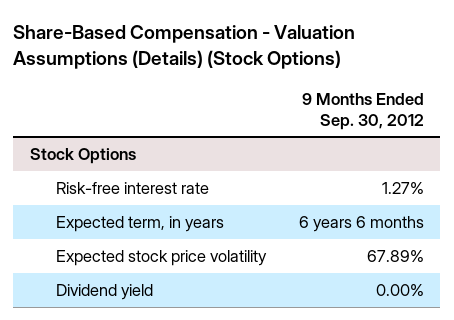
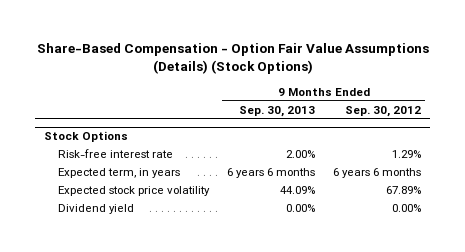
[13,25,356,70] Share-Based Compensation - Valuation Assumptions (Details) (Stock Options) -> [36,43,429,75] Share-Based Compensation - Option Fair Value Assumptions (Details) (Stock Options)
none -> [238,105,315,117] Sep. 30, 2013
[381,181,424,194] 1.27% -> [391,150,421,159] 1.29%

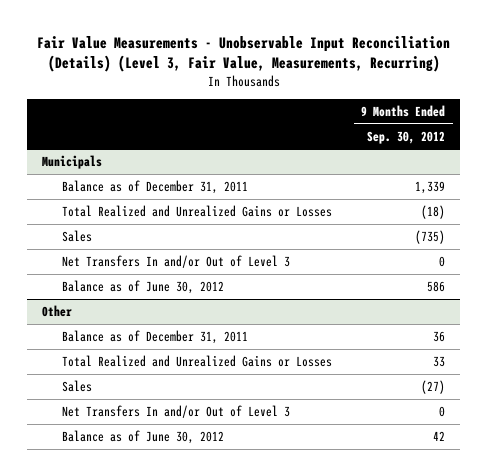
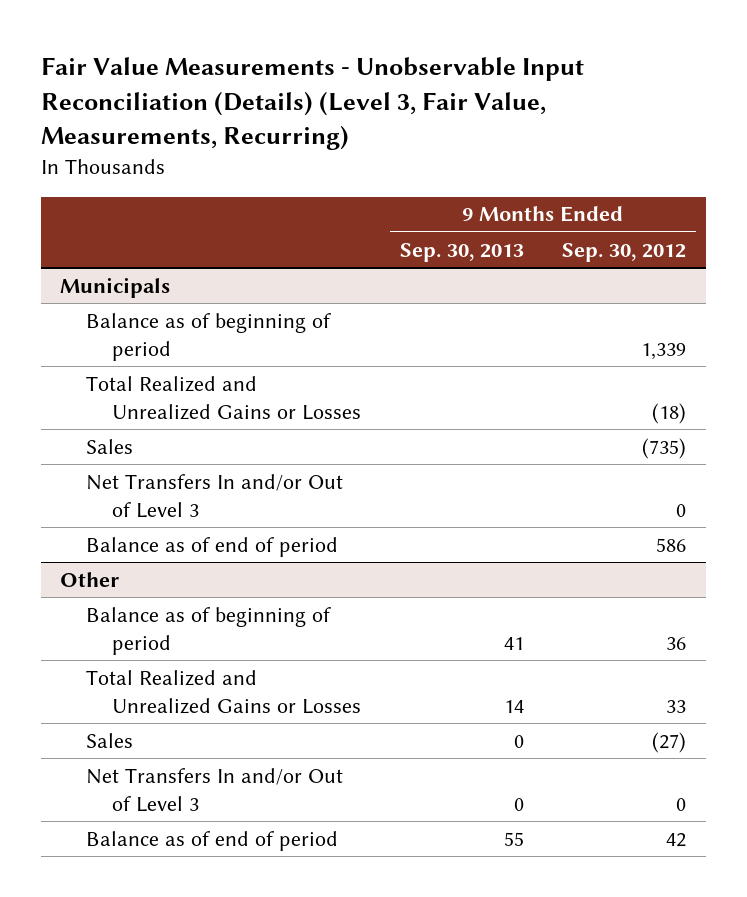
none -> [399,242,524,262] Sep. 30, 2013
[61,179,248,194] Balance as of December 31, 2011 -> [86,312,332,361] Balance as of beginning of period
[61,279,224,294] Balance as of June 30, 2012 -> [86,536,339,557] Balance as of end of period
[61,329,248,344] Balance as of December 31, 2011 -> [86,606,332,655] Balance as of beginning of period
[61,429,224,444] Balance as of June 30, 2012 -> [86,830,339,851] Balance as of end of period

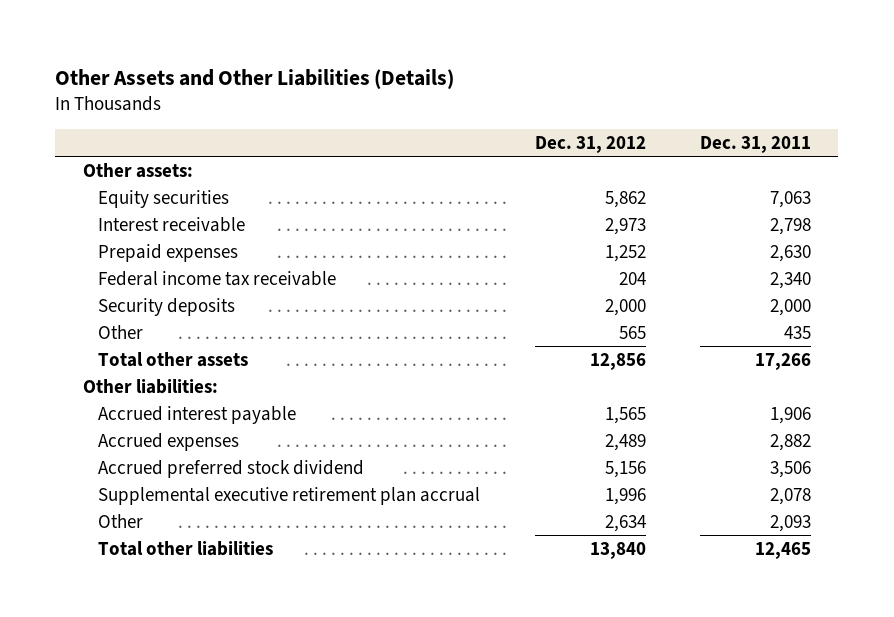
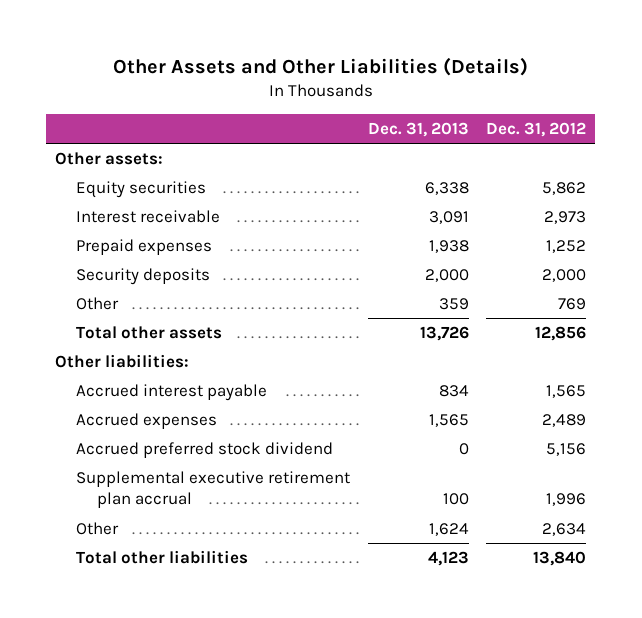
[700,135,812,153] Dec. 31, 2011 -> none
none -> [367,121,469,137] Dec. 31, 2013
[98,270,337,286] Federal income tax receivable -> none
[618,325,646,339] 565 -> [558,298,587,311] 769

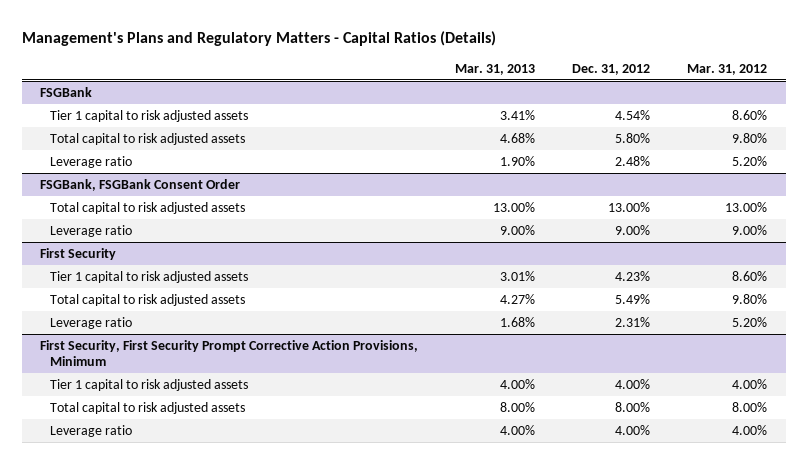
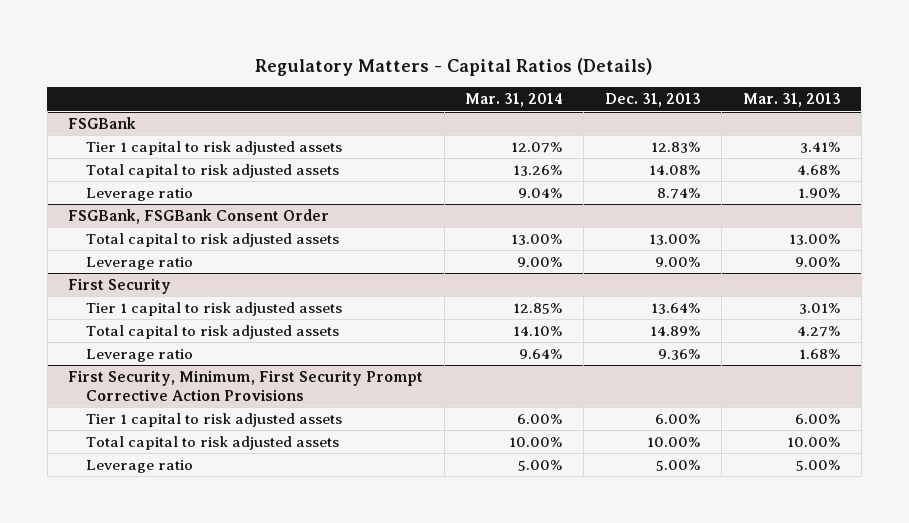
[21,31,496,47] Management's Plans and Regulatory Matters - Capital Ratios (Details) -> [255,57,653,76] Regulatory Matters - Capital Ratios (Details)
[572,63,651,75] Dec. 31, 2012 -> none
[687,63,768,75] Mar. 31, 2012 -> none
none -> [464,93,563,108] Mar. 31, 2014
none -> [604,93,701,108] Dec. 31, 2013
[40,339,419,367] First Security, First Security Prompt Corrective Action Provisions, Minimum -> [68,370,424,402] First Security, Minimum, First Security Prompt Corrective Action Provisions
[500,378,536,389] 4.00% -> [794,414,841,425] 6.00%
[500,401,536,412] 8.00% -> [786,437,841,448] 10.00%
[500,424,536,435] 4.00% -> [795,460,841,472] 5.00%

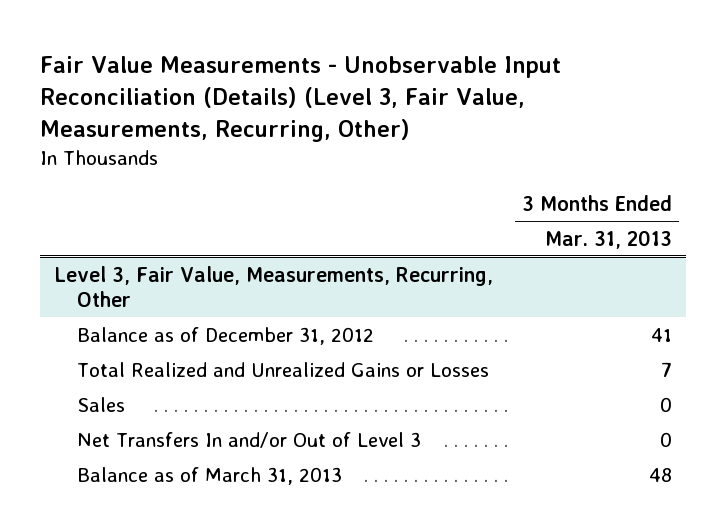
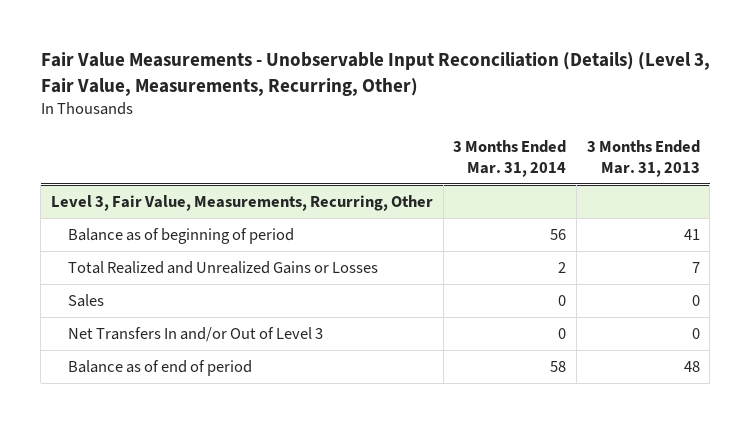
none -> [453,140,567,177] 3 Months Ended Mar. 31, 2014
[76,326,374,345] Balance as of December 31, 2012 -> [67,227,294,244] Balance as of beginning of period
[76,466,342,485] Balance as of March 31, 2013 -> [67,359,252,376] Balance as of end of period

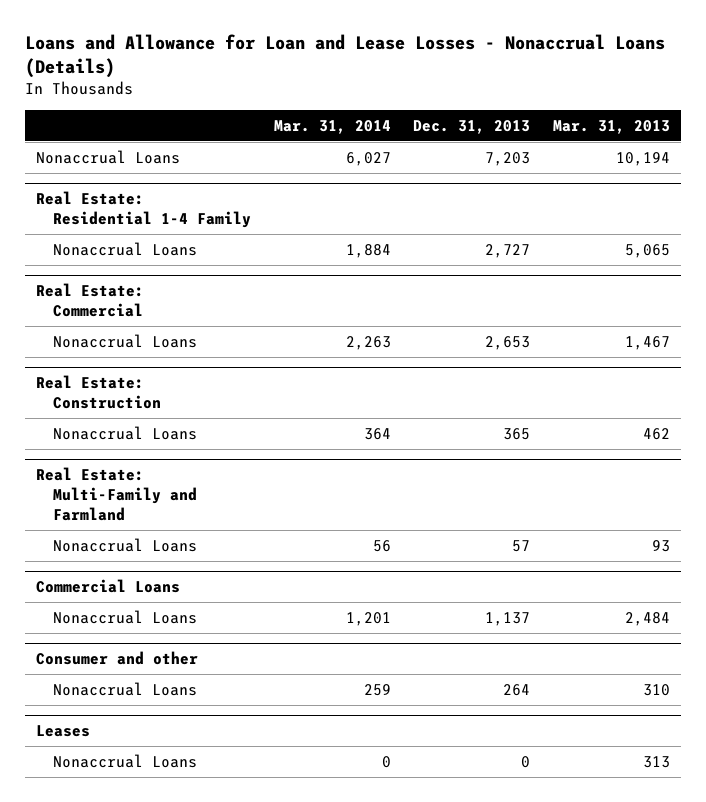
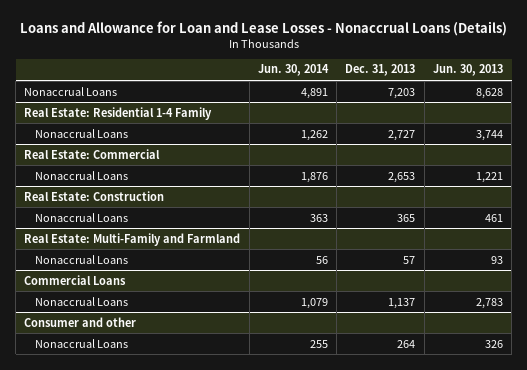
[273,119,391,134] Mar. 31, 2014 -> none
[553,119,671,134] Mar. 31, 2013 -> none
none -> [257,64,329,77] Jun. 30, 2014
none -> [432,64,503,77] Jun. 30, 2013
[36,724,91,737] Leases -> none
[53,753,198,768] Nonaccrual Loans -> none

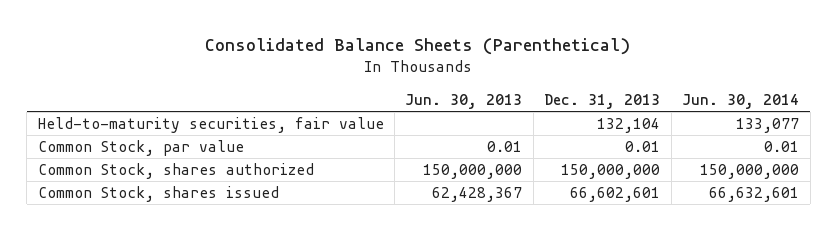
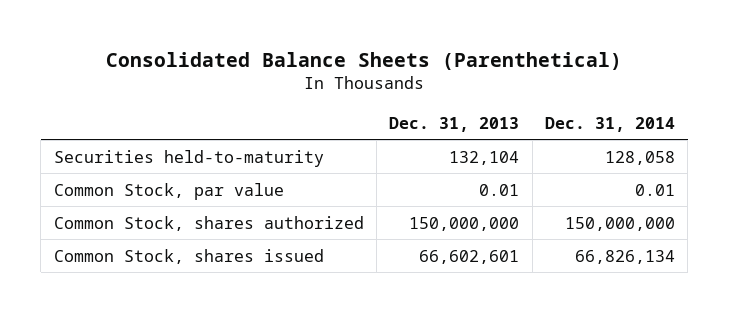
[405,94,523,110] Jun. 30, 2013 -> none
[682,94,800,110] Jun. 30, 2014 -> none
none -> [544,116,675,132] Dec. 31, 2014
[37,116,384,133] Held-to-maturity securities, fair value -> [53,149,324,167] Securities held-to-maturity

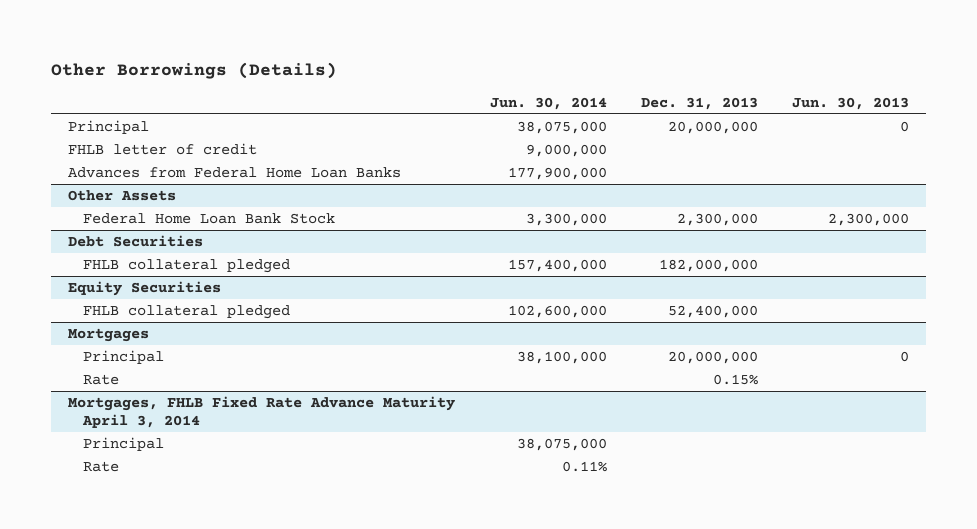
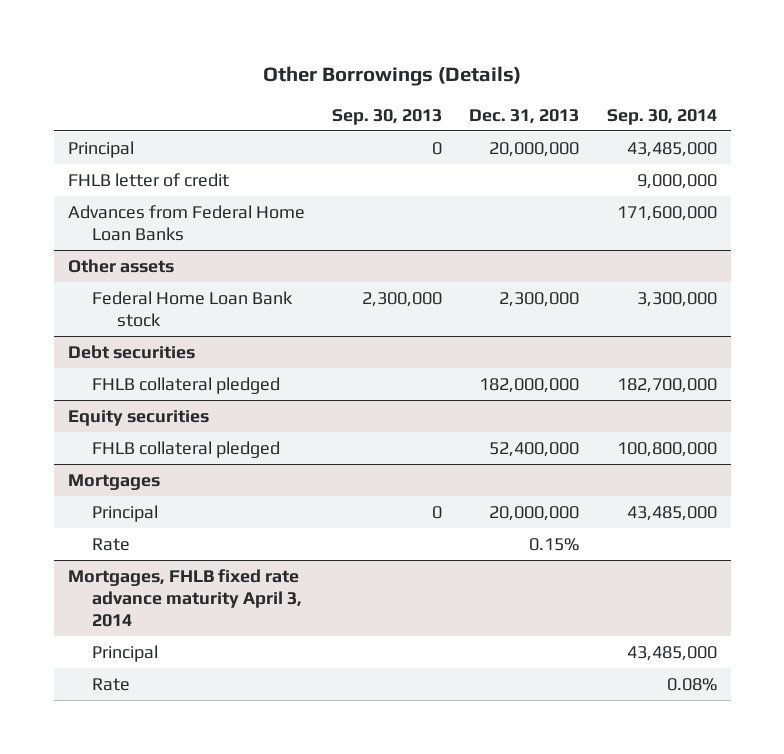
[489,96,607,110] Jun. 30, 2014 -> none
[791,96,909,110] Jun. 30, 2013 -> none
none -> [331,108,442,125] Sep. 30, 2013
none -> [606,108,717,125] Sep. 30, 2014
[68,189,177,201] Other Assets -> [67,258,174,273] Other assets
[83,212,336,224] Federal Home Loan Bank Stock -> [92,290,294,327] Federal Home Loan Bank stock
[68,234,204,247] Debt Securities -> [67,344,195,359] Debt securities
[68,280,222,296] Equity Securities -> [67,409,209,426] Equity securities
[68,395,456,428] Mortgages, FHLB Fixed Rate Advance Maturity April 3, 2014 -> [67,568,303,627] Mortgages, FHLB fixed rate advance maturity April 3, 2014

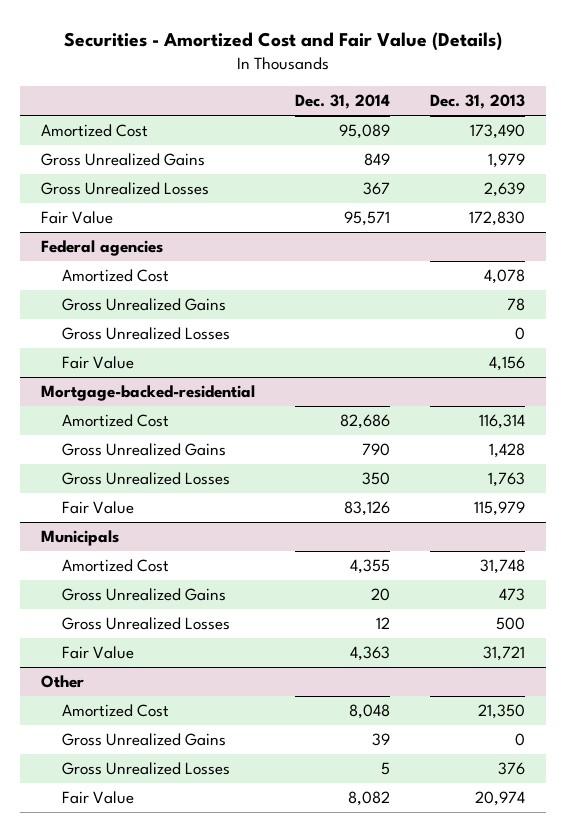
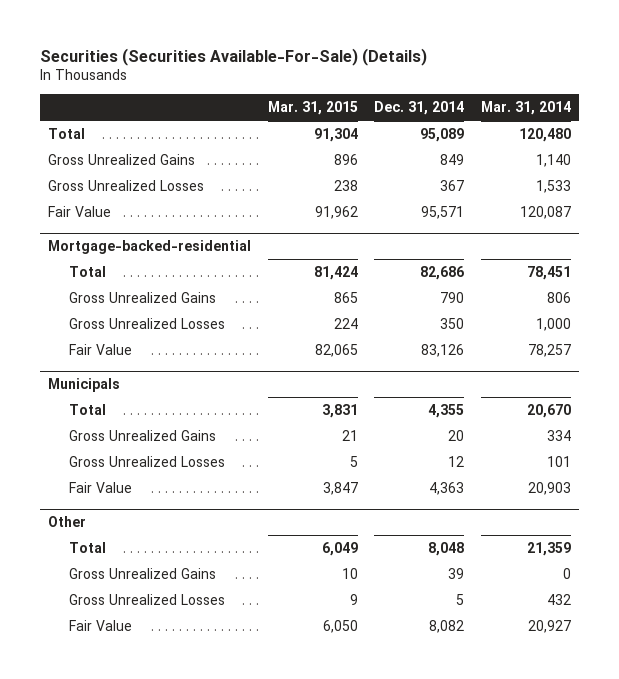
[63,32,502,52] Securities - Amortized Cost and Fair Value (Details) -> [40,47,428,66] Securities (Securities Available-For-Sale) (Details)
[430,94,526,110] Dec. 31, 2013 -> none
none -> [267,101,358,116] Mar. 31, 2015
none -> [480,101,571,116] Mar. 31, 2014
[40,124,148,138] Amortized Cost -> [48,127,86,139] Total
[40,240,163,257] Federal agencies -> none
[62,269,170,283] Amortized Cost -> none
[62,298,227,312] Gross Unrealized Gains -> none
[62,327,231,341] Gross Unrealized Losses -> none
[62,356,135,370] Fair Value -> none
[62,414,170,428] Amortized Cost -> [69,265,107,277] Total
[62,559,170,573] Amortized Cost -> [69,403,107,415] Total
[62,704,170,718] Amortized Cost -> [69,541,107,553] Total

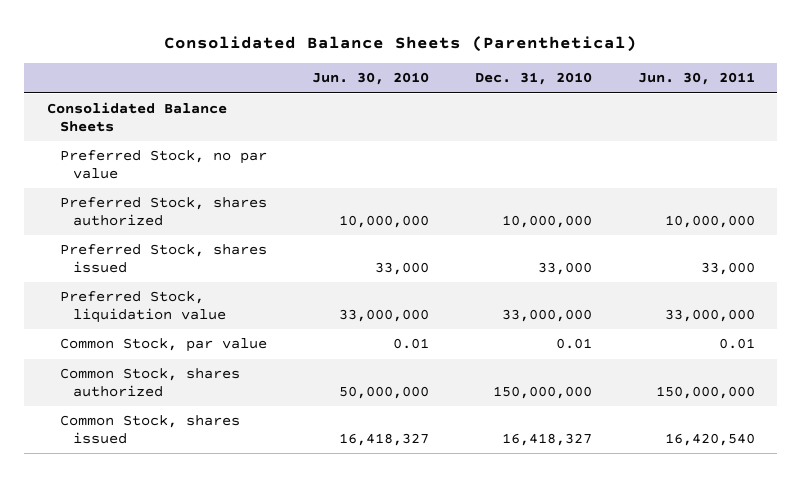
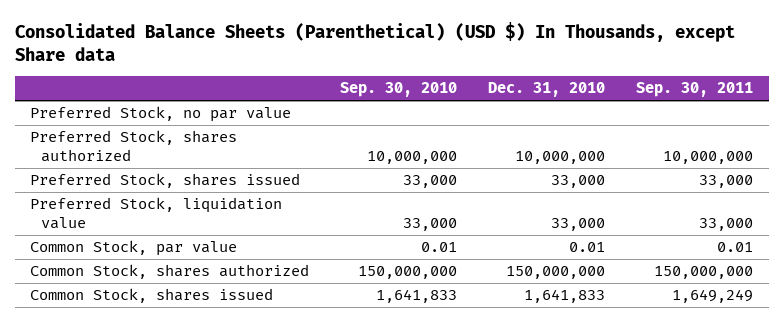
[163,35,637,52] Consolidated Balance Sheets (Parenthetical) -> [14,21,735,61] Consolidated Balance Sheets (Parenthetical) (USD $) In Thousands, except Share data
[312,72,430,86] Jun. 30, 2010 -> none
[637,72,755,86] Jun. 30, 2011 -> none
none -> [340,81,458,97] Sep. 30, 2010
none -> [636,81,754,97] Sep. 30, 2011
[46,102,227,132] Consolidated Balance Sheets -> none
[502,308,593,322] 33,000,000 -> [551,217,606,231] 33,000
[502,432,593,446] 16,418,327 -> [524,289,606,304] 1,641,833

